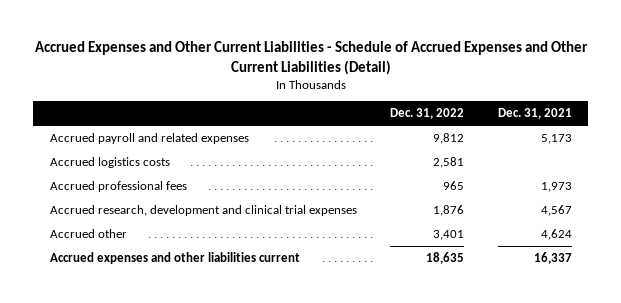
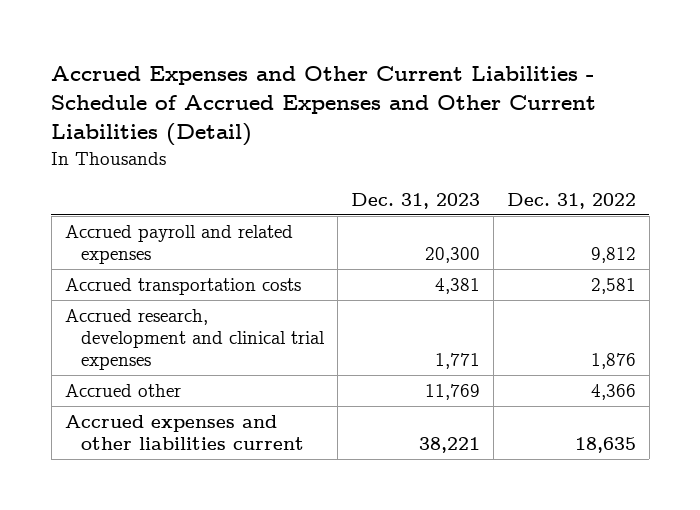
[497,108,572,120] Dec. 31, 2021 -> none
none -> [351,192,481,209] Dec. 31, 2023
[49,180,187,192] Accrued professional fees -> none
[49,156,170,168] Accrued logistics costs -> [64,278,301,296] Accrued transportation costs
[433,229,465,240] 3,401 -> [590,384,636,401] 4,366

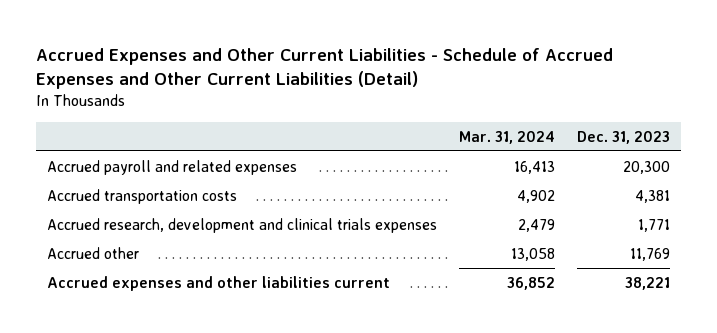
[506,192,636,209] Dec. 31, 2022 -> none
none -> [458,130,555,144] Mar. 31, 2024
[64,309,326,371] Accrued research, development and clinical trial expenses -> [47,217,438,233] Accrued research, development and clinical trials expenses

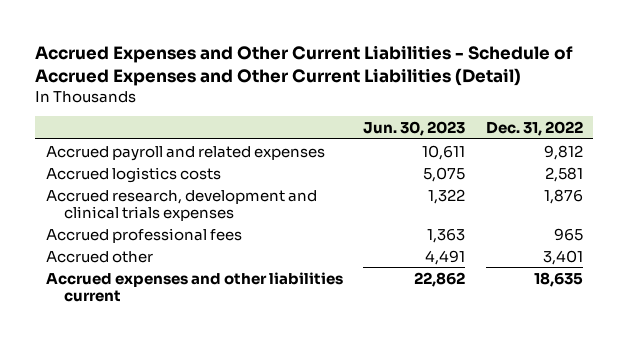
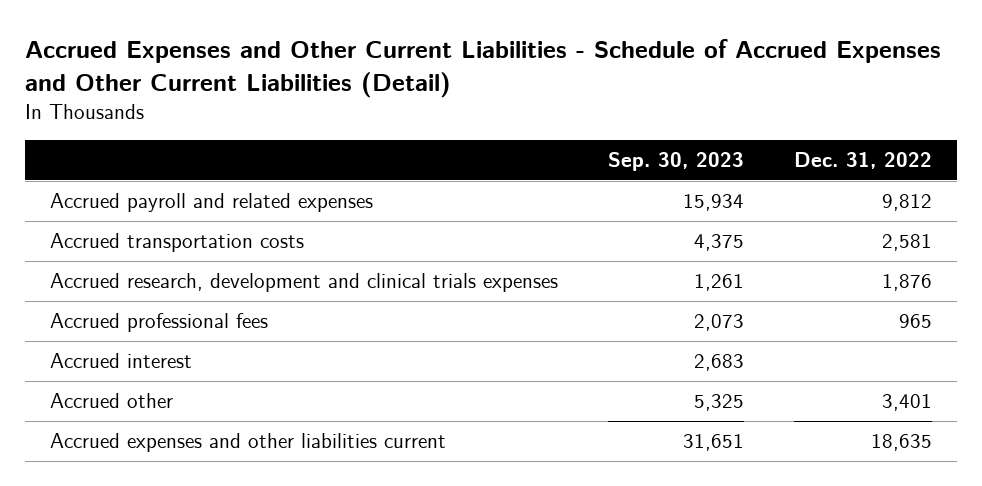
[363,120,466,136] Jun. 30, 2023 -> none
none -> [607,152,744,172] Sep. 30, 2023
[45,166,221,183] Accrued logistics costs -> [49,233,304,253] Accrued transportation costs
none -> [49,353,192,369] Accrued interest

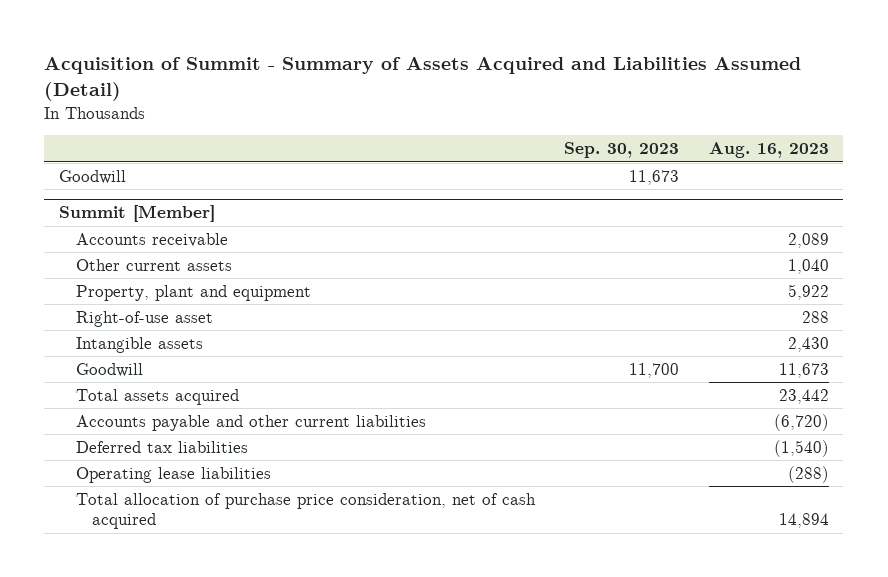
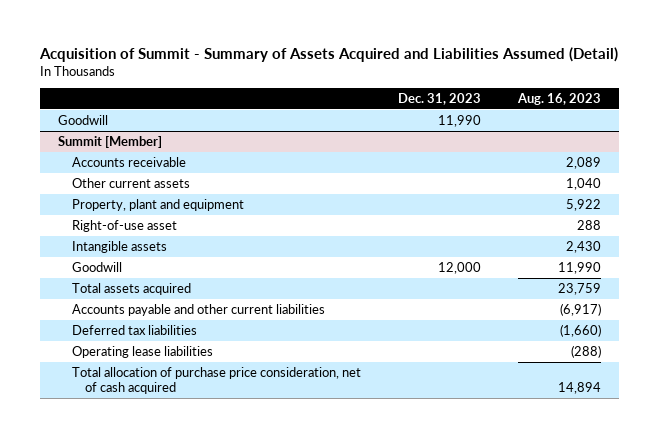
[564,142,680,159] Sep. 30, 2023 -> none
none -> [397,92,481,105] Dec. 31, 2023
[778,363,829,379] 11,673 -> [557,261,601,274] 11,990
[778,389,829,405] 23,442 -> [557,282,601,295] 23,759
[773,414,829,432] (6,720) -> [559,302,601,316] (6,917)
[773,440,829,458] (1,540) -> [559,323,601,337] (1,660)

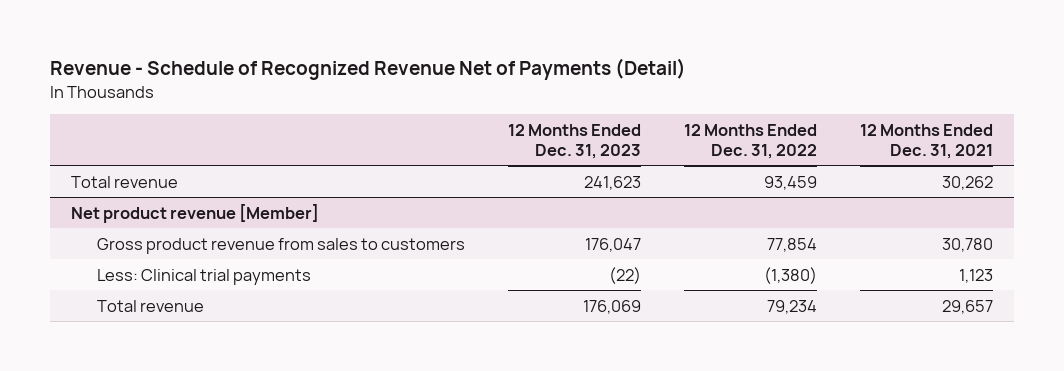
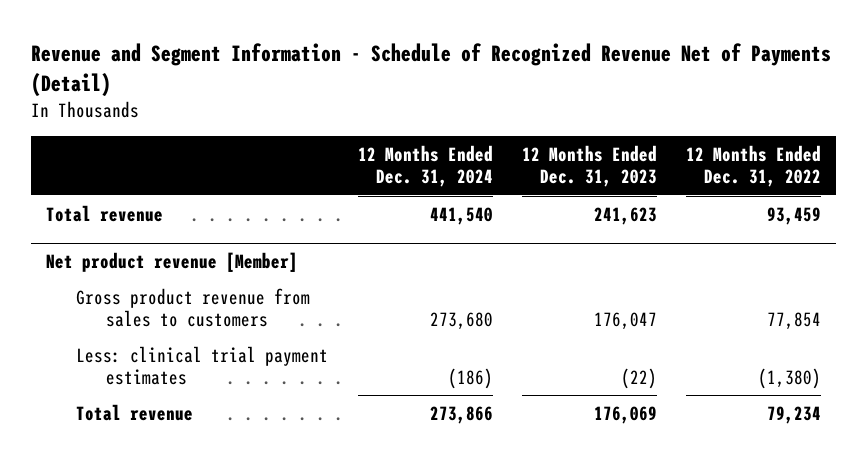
[49,58,686,81] Revenue - Schedule of Recognized Revenue Net of Payments (Detail) -> [31,43,832,97] Revenue and Segment Information - Schedule of Recognized Revenue Net of Payments (Detail)
[859,124,993,159] 12 Months Ended Dec. 31, 2021 -> none
none -> [357,144,493,188] 12 Months Ended Dec. 31, 2024
[97,268,312,285] Less: Clinical trial payments -> [76,345,329,386] Less: clinical trial payment estimates

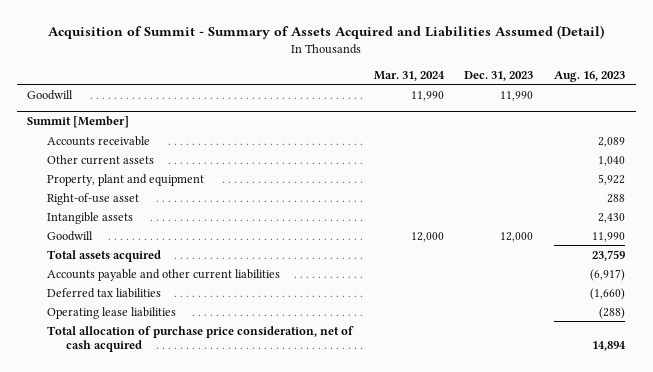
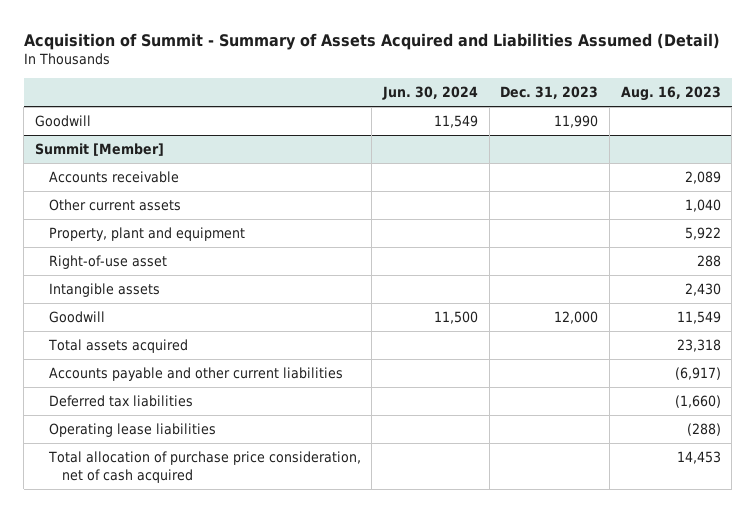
[373,70,445,81] Mar. 31, 2024 -> none
none -> [381,86,478,101] Jun. 30, 2024
[592,231,626,242] 11,990 -> [676,311,721,325] 11,549
[592,249,626,261] 23,759 -> [676,339,721,353] 23,318
[592,341,627,352] 14,894 -> [676,451,721,465] 14,453

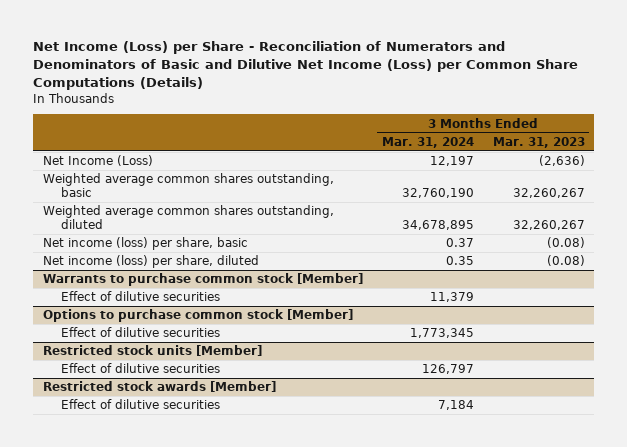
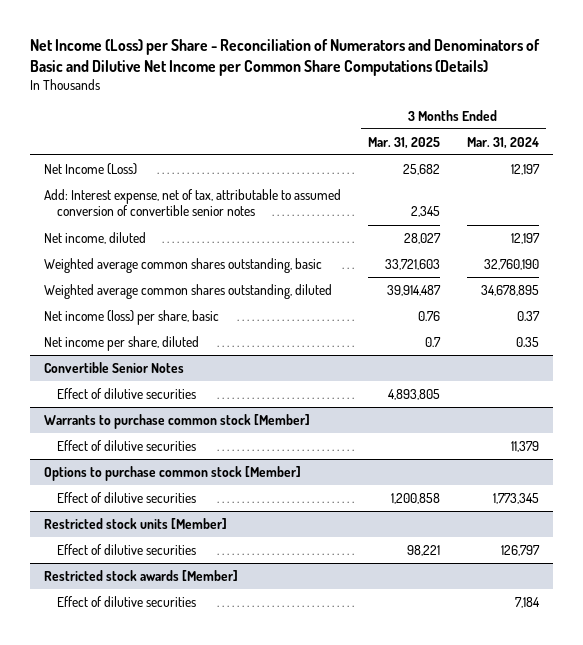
[33,41,579,91] Net Income (Loss) per Share - Reconciliation of Numerators and Denominators of Basic and Dilutive Net Income (Loss) per Common Share Computations (Details) -> [30,38,541,76] Net Income (Loss) per Share - Reconciliation of Numerators and Denominators of Basic and Dilutive Net Income per Common Share Computations (Details)
[492,136,585,148] Mar. 31, 2023 -> none
none -> [367,136,440,149] Mar. 31, 2025
none -> [43,188,341,217] Add: Interest expense, net of tax, attributable to assumed conversion of convertible senior notes
none -> [43,231,146,244] Net income, diluted
[42,255,259,269] Net income (loss) per share, diluted -> [43,335,199,351] Net income per share, diluted
none -> [43,361,184,373] Convertible Senior Notes
none -> [57,387,197,399] Effect of dilutive securities

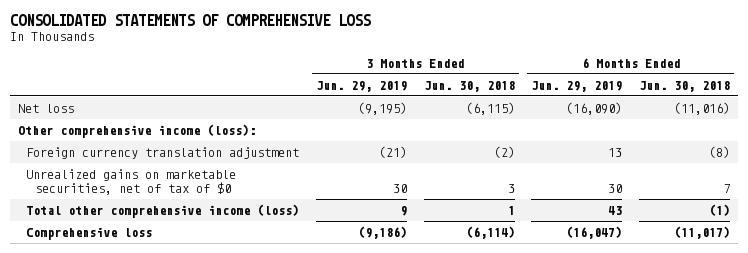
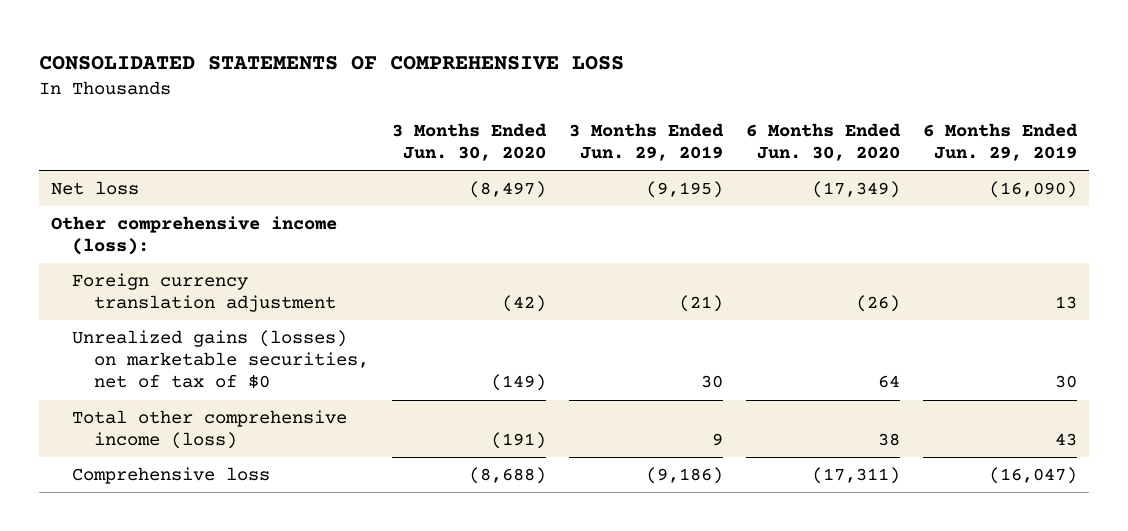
[423,80,515,92] Jun. 30, 2018 -> none
[638,80,730,92] Jun. 30, 2018 -> none
none -> [391,123,547,162] 3 Months Ended Jun. 30, 2020
none -> [745,123,901,162] 6 Months Ended Jun. 30, 2020
[26,169,237,195] Unrealized gains on marketable securities, net of tax of $0 -> [72,330,369,390] Unrealized gains (losses) on marketable securities, net of tax of $0

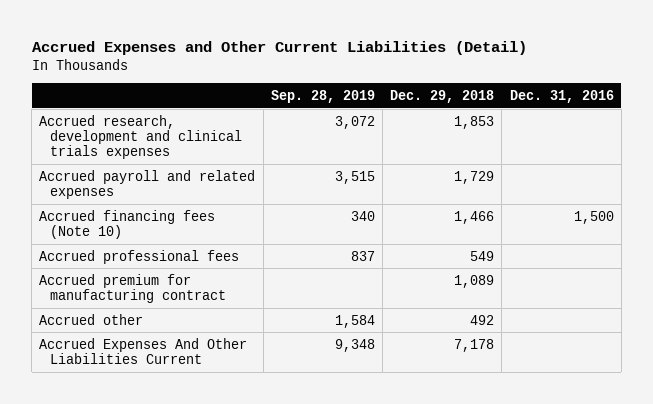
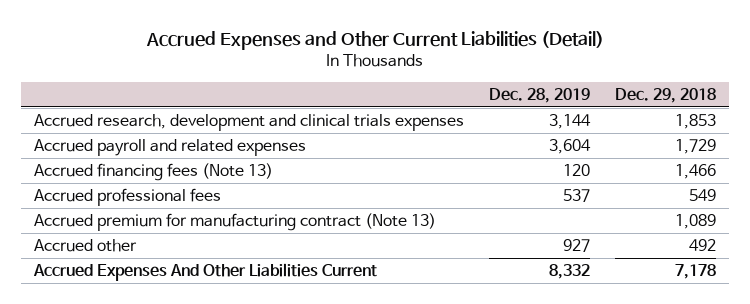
[270,90,375,104] Sep. 28, 2019 -> none
[509,90,614,104] Dec. 31, 2016 -> none
none -> [489,87,591,103] Dec. 28, 2019
[39,209,216,239] Accrued financing fees (Note 10) -> [34,163,274,182] Accrued financing fees (Note 13)
[39,273,227,303] Accrued premium for manufacturing contract -> [34,213,437,232] Accrued premium for manufacturing contract (Note 13)

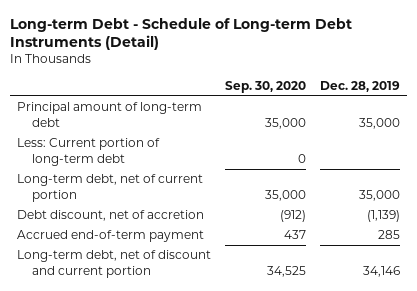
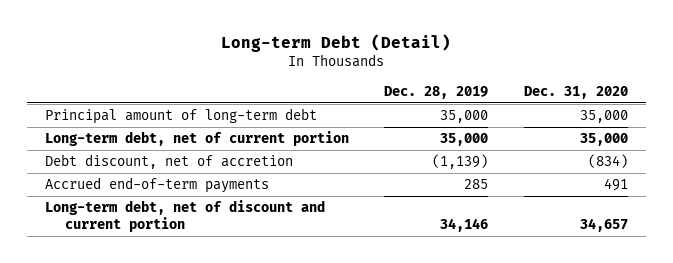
[9,17,352,51] Long-term Debt - Schedule of Long-term Debt Instruments (Detail) -> [221,33,452,52] Long-term Debt (Detail)
[225,80,307,93] Sep. 30, 2020 -> none
none -> [524,85,629,99] Dec. 31, 2020
[16,138,160,166] Less: Current portion of long-term debt -> none
[16,230,204,243] Accrued end-of-term payment -> [44,177,269,194] Accrued end-of-term payments

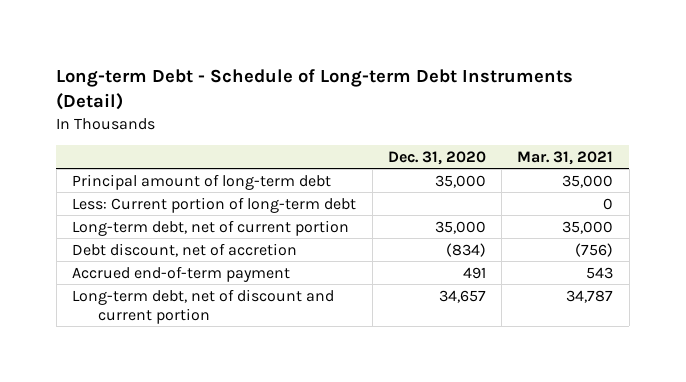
[221,33,452,52] Long-term Debt (Detail) -> [56,68,574,110] Long-term Debt - Schedule of Long-term Debt Instruments (Detail)
[384,85,489,99] Dec. 28, 2019 -> none
none -> [517,150,614,165] Mar. 31, 2021
none -> [72,196,357,213] Less: Current portion of long-term debt
[44,177,269,194] Accrued end-of-term payments -> [72,265,291,282] Accrued end-of-term payment

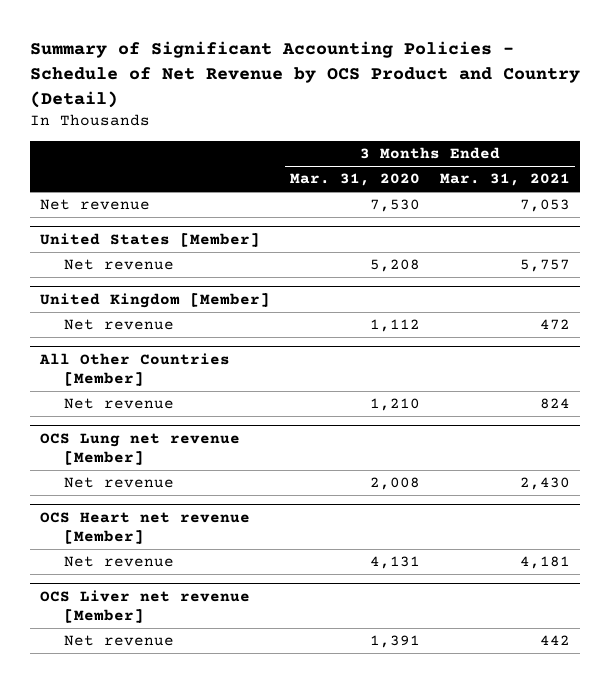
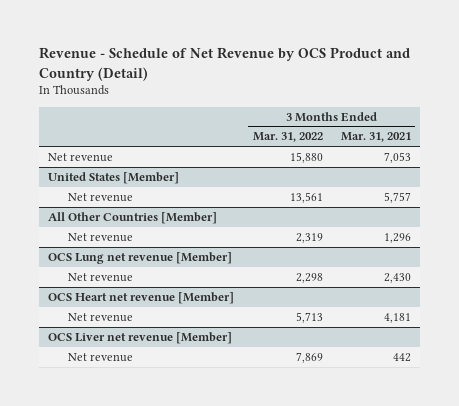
[29,41,580,108] Summary of Significant Accounting Policies - Schedule of Net Revenue by OCS Product and Country (Detail) -> [38,47,410,81] Revenue - Schedule of Net Revenue by OCS Product and Country (Detail)
[289,173,420,187] Mar. 31, 2020 -> none
none -> [252,132,323,143] Mar. 31, 2022
[39,292,270,308] United Kingdom [Member] -> none
[64,319,175,331] Net revenue -> none
[540,398,571,410] 824 -> [383,232,411,243] 1,296

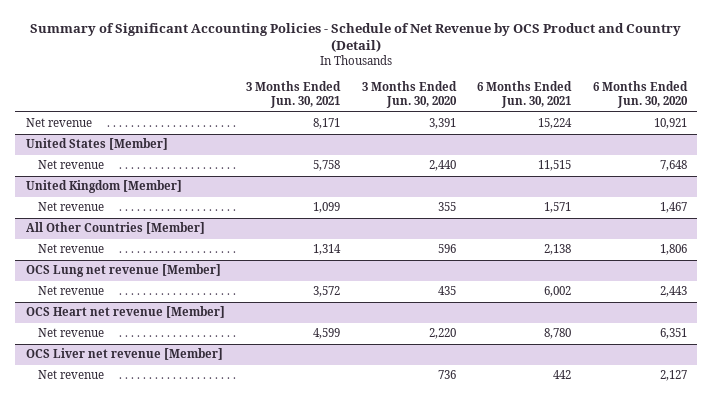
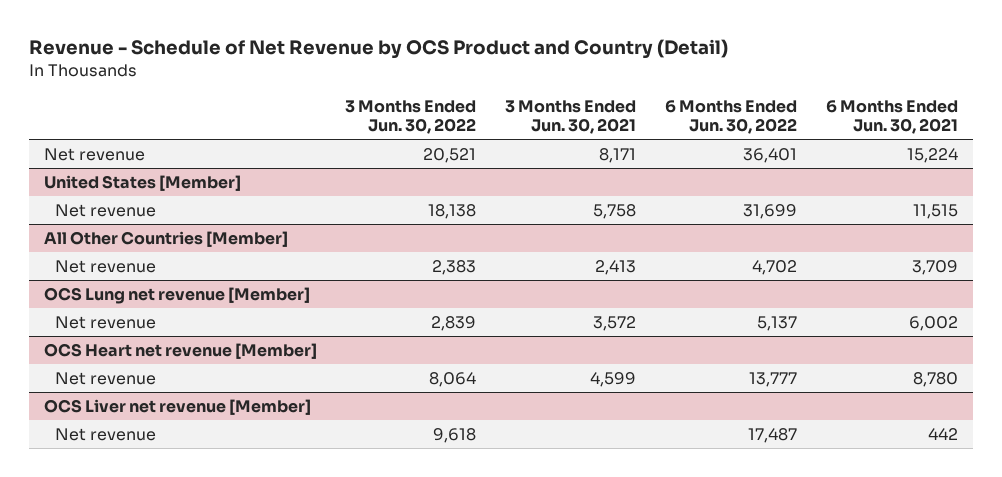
[30,22,682,53] Summary of Significant Accounting Policies - Schedule of Net Revenue by OCS Product and Country (Detail) -> [29,39,729,60] Revenue - Schedule of Net Revenue by OCS Product and Country (Detail)
[361,81,457,109] 3 Months Ended Jun. 30, 2020 -> none
[592,81,688,109] 6 Months Ended Jun. 30, 2020 -> none
none -> [345,99,477,135] 3 Months Ended Jun. 30, 2022
none -> [665,99,798,135] 6 Months Ended Jun. 30, 2022
[25,180,182,194] United Kingdom [Member] -> none
[37,202,104,212] Net revenue -> none
[313,244,342,256] 1,314 -> [595,259,637,275] 2,413
[544,244,572,256] 2,138 -> [912,259,959,275] 3,709

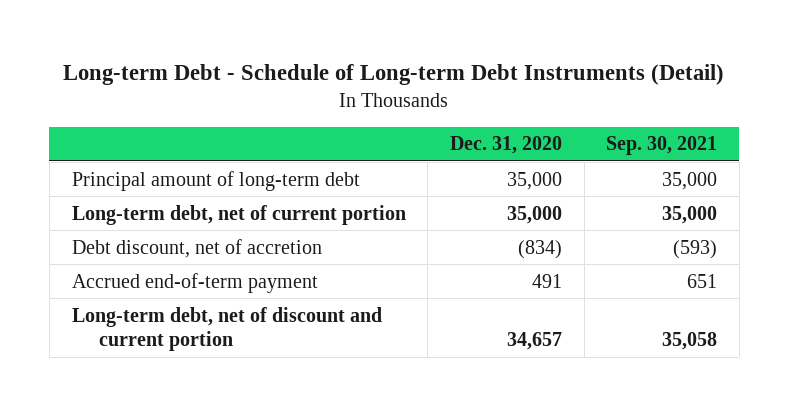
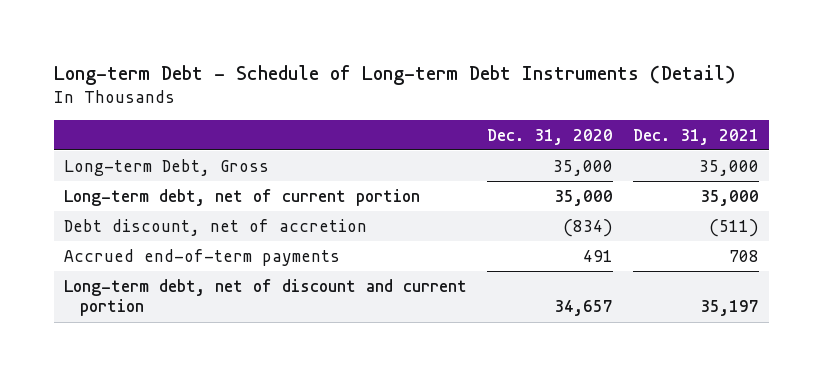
[606,136,718,156] Sep. 30, 2021 -> none
none -> [633,128,760,145] Dec. 31, 2021
[71,170,360,191] Principal amount of long-term debt -> [63,158,269,176] Long-term Debt, Gross
[71,272,318,293] Accrued end-of-term payment -> [63,248,340,266] Accrued end-of-term payments

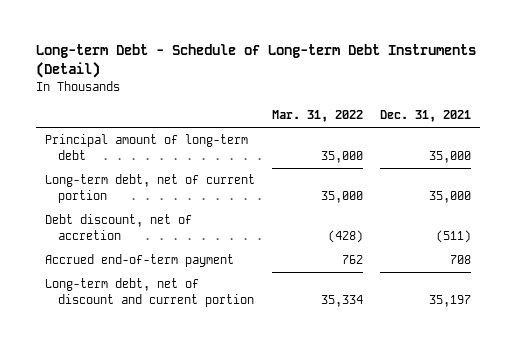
[486,128,613,145] Dec. 31, 2020 -> none
none -> [271,110,363,123] Mar. 31, 2022
[63,158,269,176] Long-term Debt, Gross -> [44,134,248,160] Principal amount of long-term debt
[63,248,340,266] Accrued end-of-term payments -> [44,254,234,268] Accrued end-of-term payment

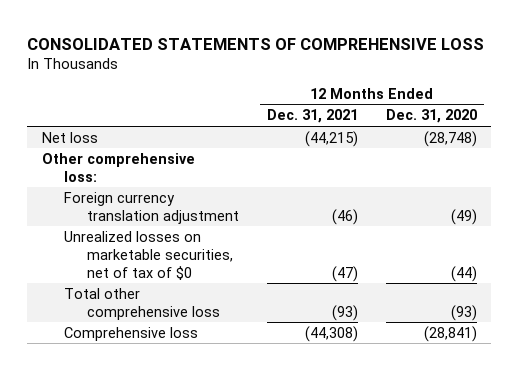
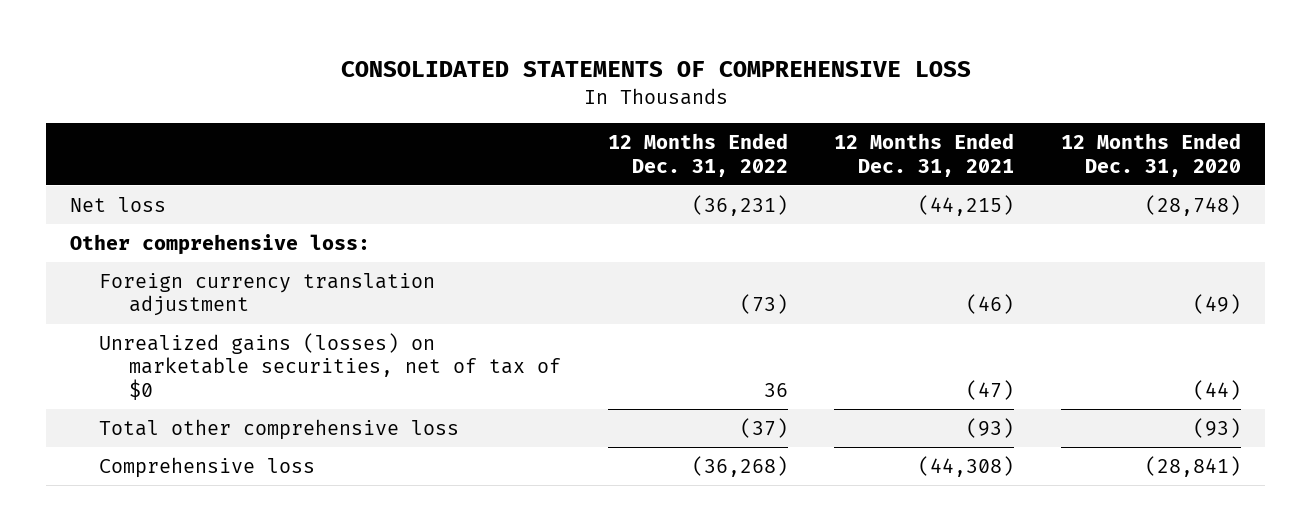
none -> [607,133,788,177] 12 Months Ended Dec. 31, 2022
[64,230,233,280] Unrealized losses on marketable securities, net of tax of $0 -> [99,332,561,400] Unrealized gains (losses) on marketable securities, net of tax of $0

